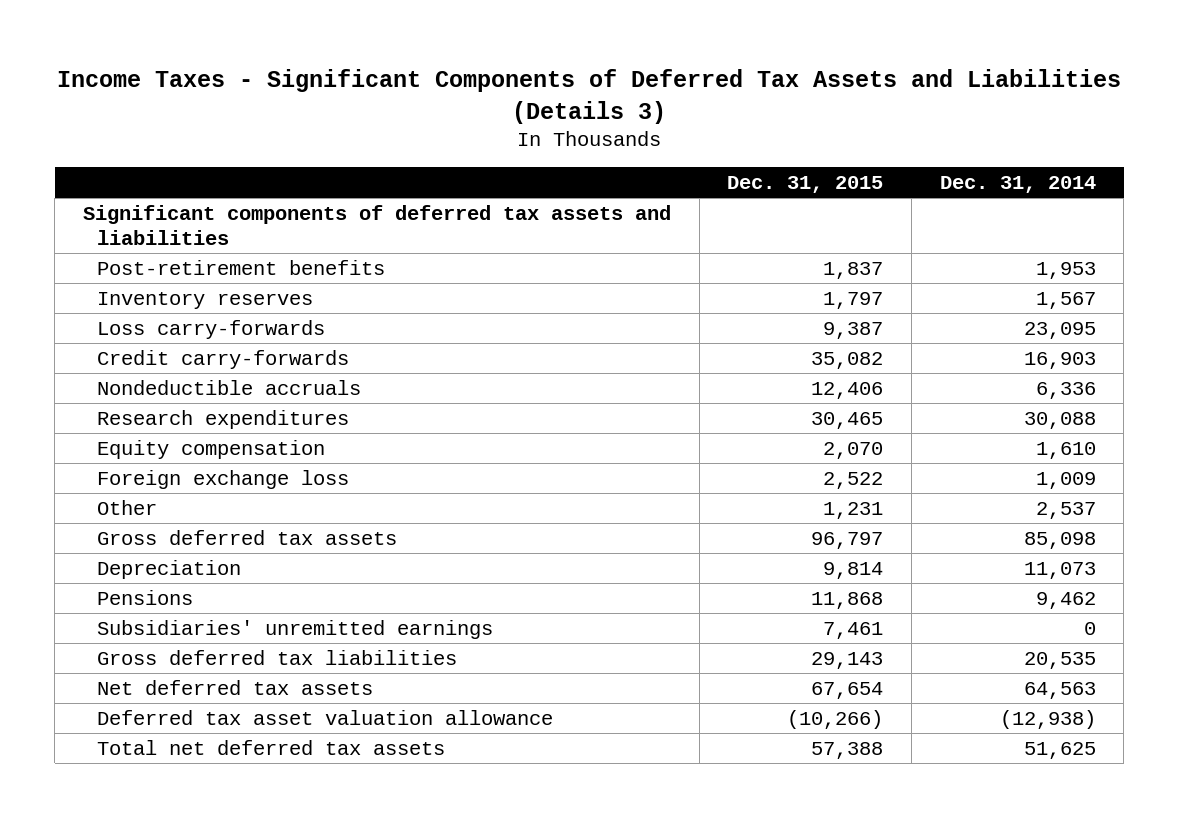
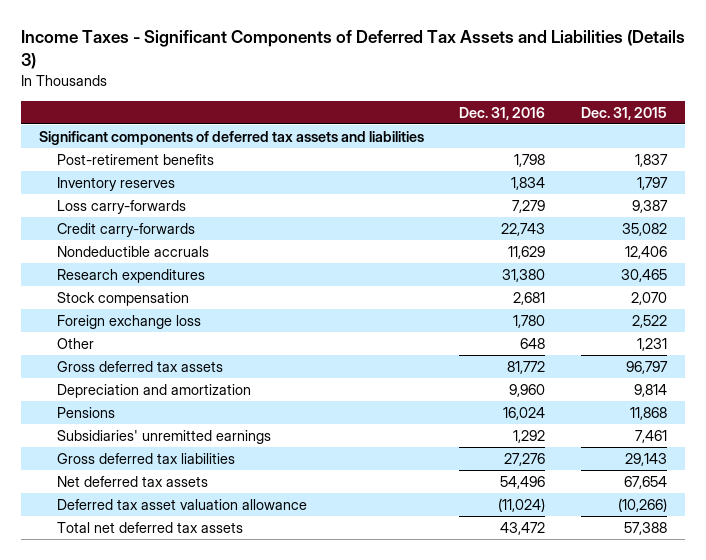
[939,175,1096,193] Dec. 31, 2014 -> none
none -> [459,106,546,120] Dec. 31, 2016
[97,439,326,459] Equity compensation -> [56,291,189,306] Stock compensation
[97,559,242,579] Depreciation -> [56,383,251,398] Depreciation and amortization

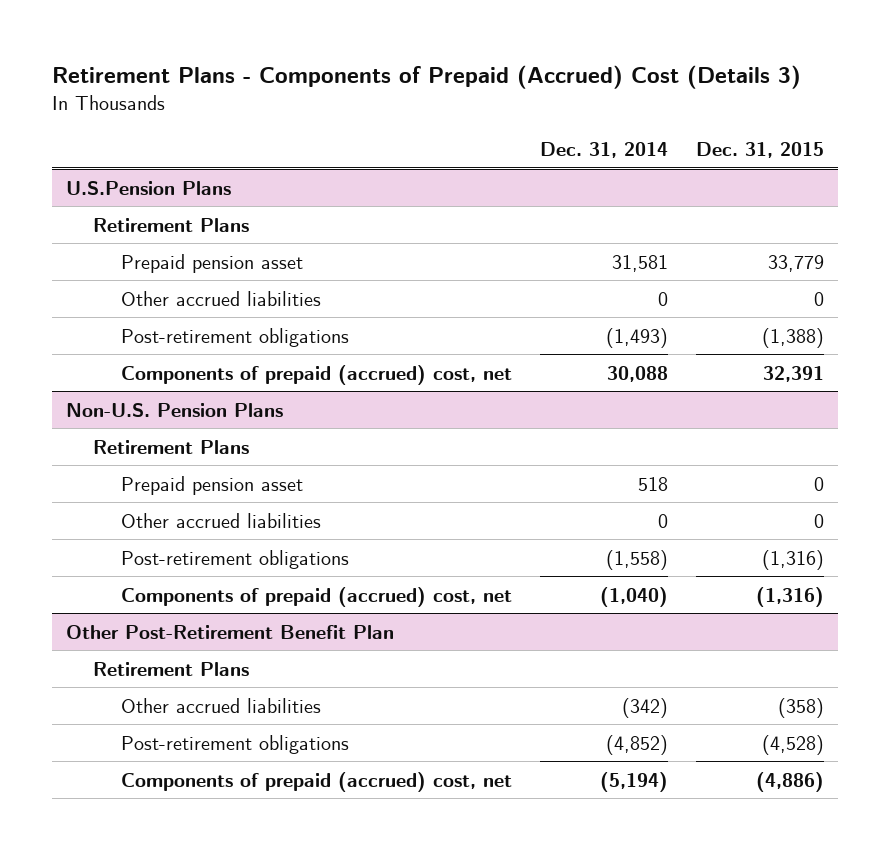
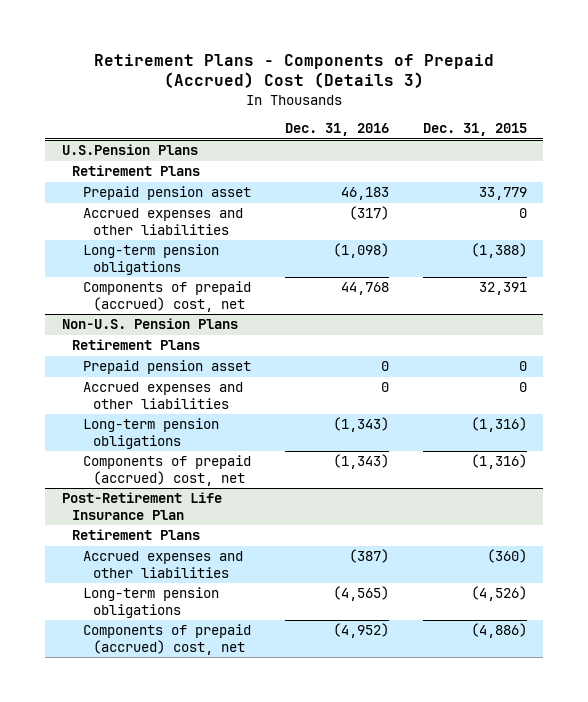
[539,142,668,159] Dec. 31, 2014 -> none
none -> [284,123,389,137] Dec. 31, 2016
[120,290,321,306] Other accrued liabilities -> [82,208,243,236] Accrued expenses and other liabilities
[120,327,349,347] Post-retirement obligations -> [82,244,219,276] Long-term pension obligations
[120,512,321,528] Other accrued liabilities -> [82,382,243,410] Accrued expenses and other liabilities
[120,549,349,569] Post-retirement obligations -> [82,418,219,450] Long-term pension obligations
[65,624,394,639] Other Post-Retirement Benefit Plan -> [61,492,222,521] Post-Retirement Life Insurance Plan
[120,734,349,754] Post-retirement obligations -> none
[120,697,321,713] Other accrued liabilities -> [82,551,243,579] Accrued expenses and other liabilities
[778,697,825,718] (358) -> [486,549,527,564] (360)
none -> [82,587,219,619] Long-term pension obligations

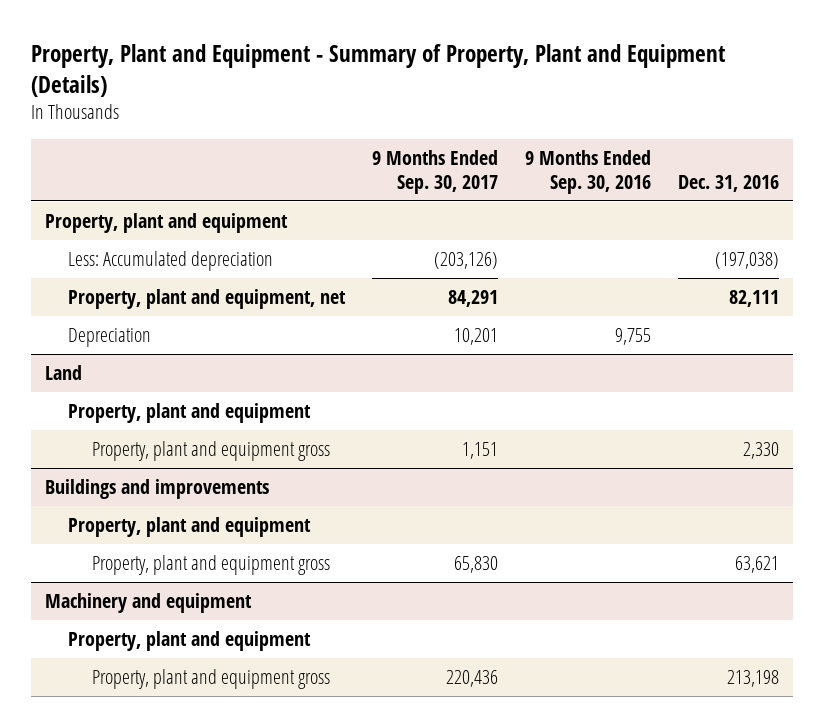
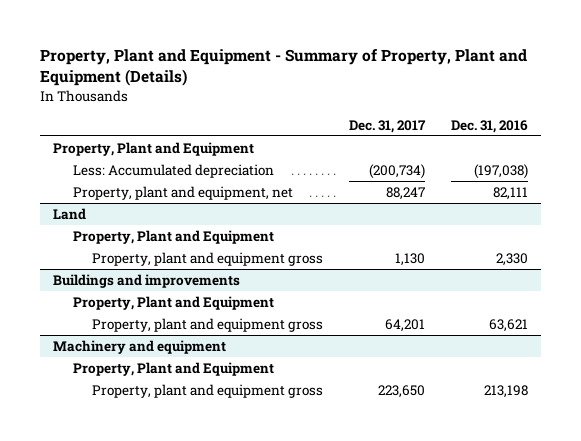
[372,149,499,194] 9 Months Ended Sep. 30, 2017 -> none
[525,149,652,194] 9 Months Ended Sep. 30, 2016 -> none
none -> [348,119,426,133] Dec. 31, 2017
[44,213,288,234] Property, plant and equipment -> [53,141,255,156] Property, Plant and Equipment
[68,328,152,348] Depreciation -> none
[68,403,312,424] Property, plant and equipment -> [72,229,274,244] Property, Plant and Equipment
[68,517,312,538] Property, plant and equipment -> [72,295,274,310] Property, Plant and Equipment
[68,631,312,652] Property, plant and equipment -> [72,361,274,376] Property, Plant and Equipment

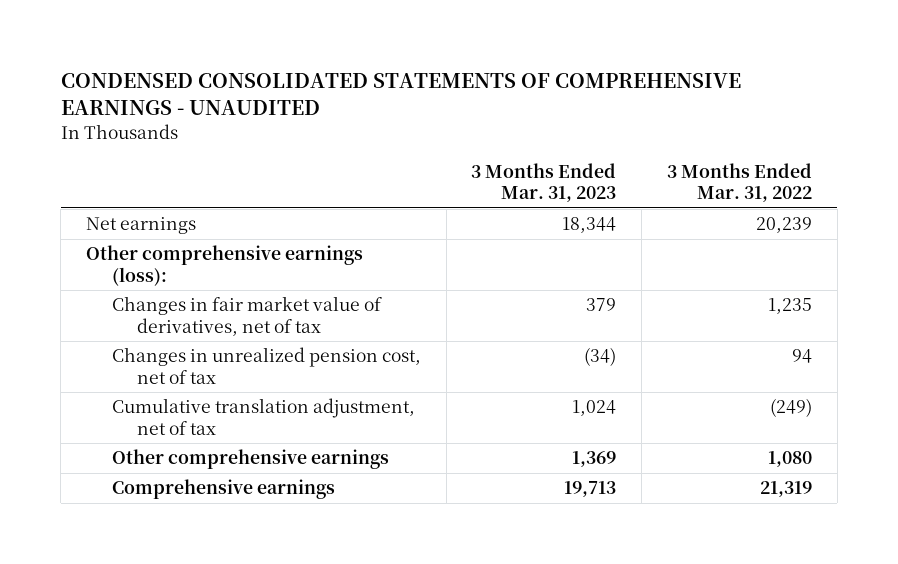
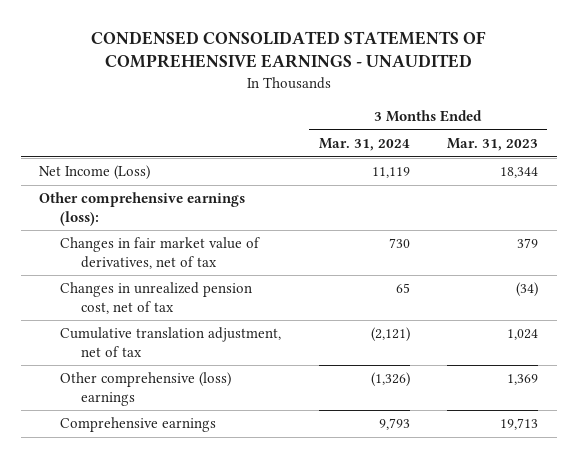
[666,162,812,202] 3 Months Ended Mar. 31, 2022 -> none
none -> [318,138,410,152] Mar. 31, 2024
[85,217,196,235] Net earnings -> [39,165,151,181] Net Income (Loss)
[111,449,389,470] Other comprehensive earnings -> [60,372,232,406] Other comprehensive (loss) earnings

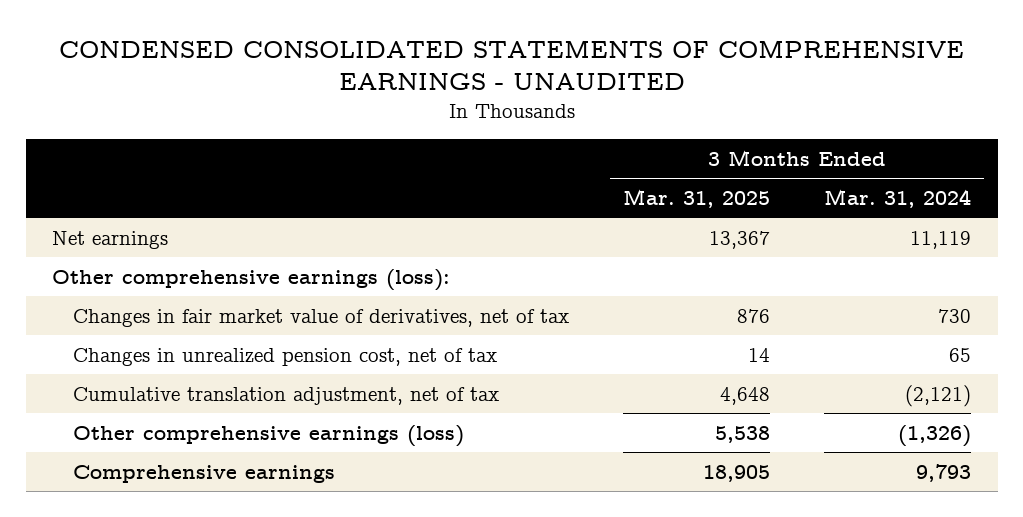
[446,138,538,152] Mar. 31, 2023 -> none
none -> [623,189,771,209] Mar. 31, 2025
[39,165,151,181] Net Income (Loss) -> [52,230,169,249] Net earnings
[60,372,232,406] Other comprehensive (loss) earnings -> [73,424,465,447] Other comprehensive earnings (loss)

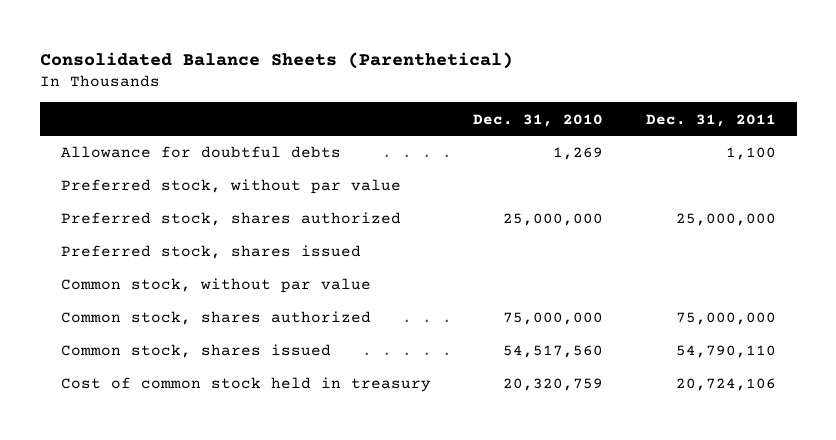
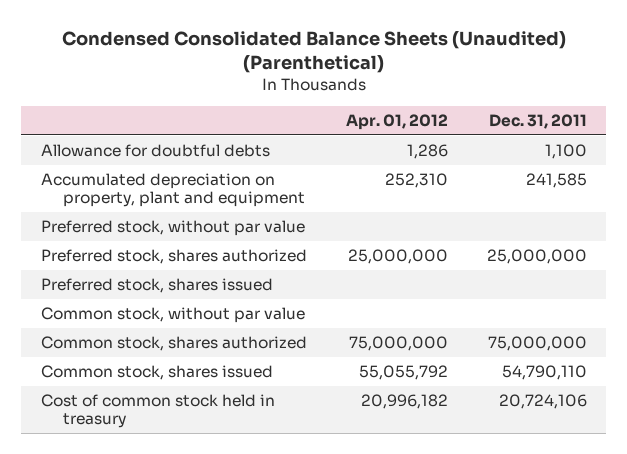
[39,51,513,69] Consolidated Balance Sheets (Parenthetical) -> [61,31,566,74] Condensed Consolidated Balance Sheets (Unaudited) (Parenthetical)
[473,113,604,127] Dec. 31, 2010 -> none
none -> [345,113,448,130] Apr. 01, 2012
none -> [40,173,305,208] Accumulated depreciation on property, plant and equipment

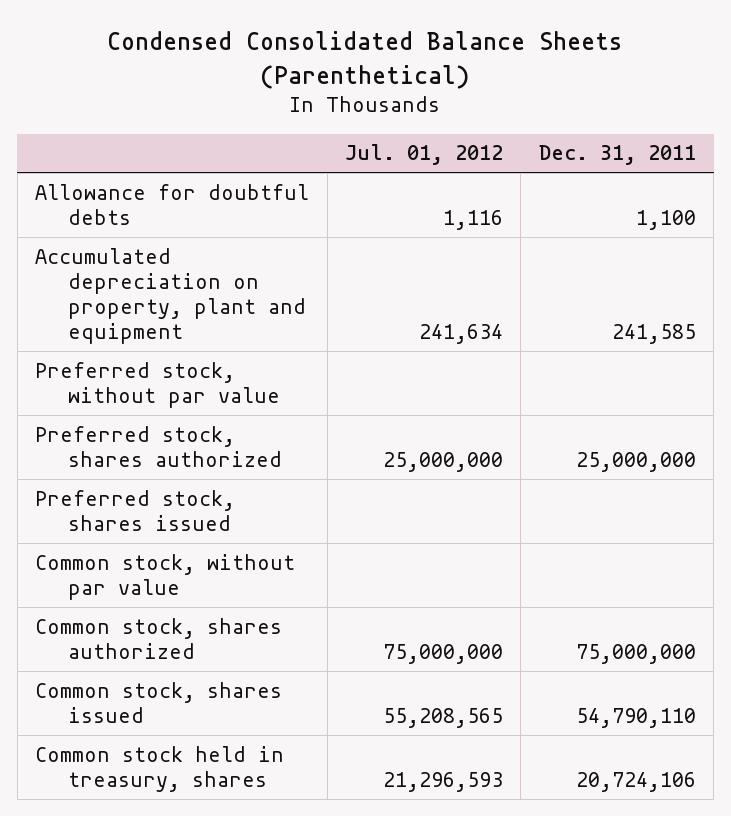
[61,31,566,74] Condensed Consolidated Balance Sheets (Unaudited) (Parenthetical) -> [107,31,623,89] Condensed Consolidated Balance Sheets (Parenthetical)
[345,113,448,130] Apr. 01, 2012 -> none
none -> [344,144,503,166] Jul. 01, 2012
[40,394,275,429] Cost of common stock held in treasury -> [35,745,285,792] Common stock held in treasury, shares

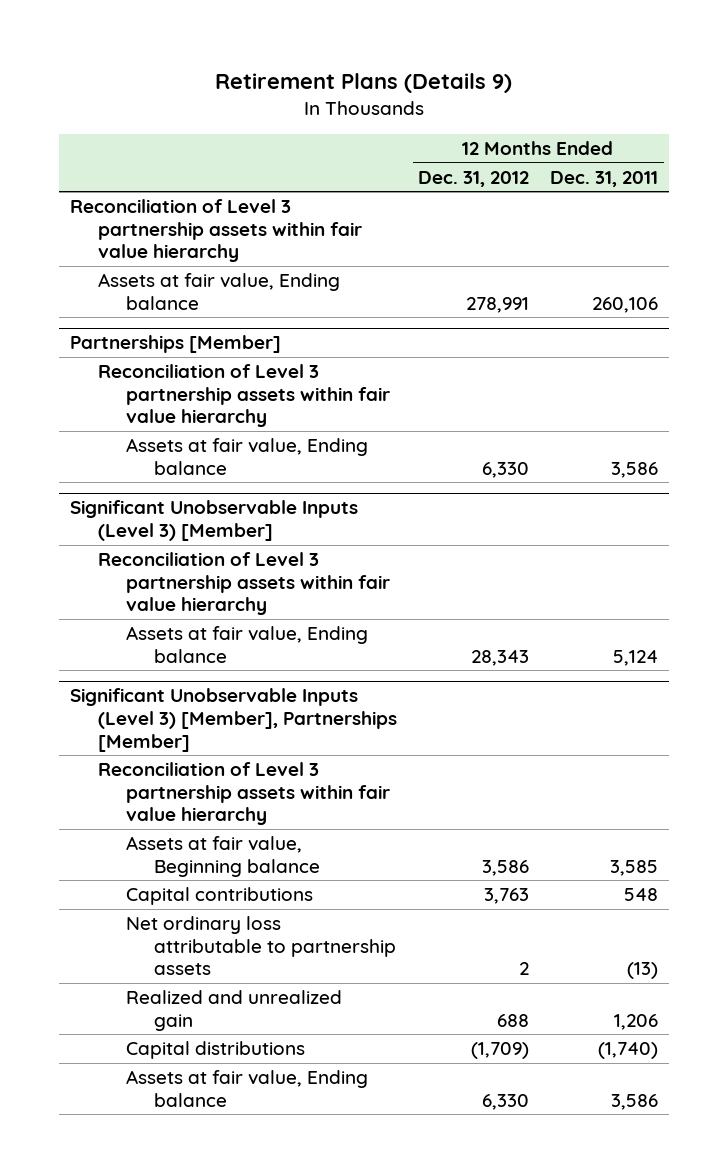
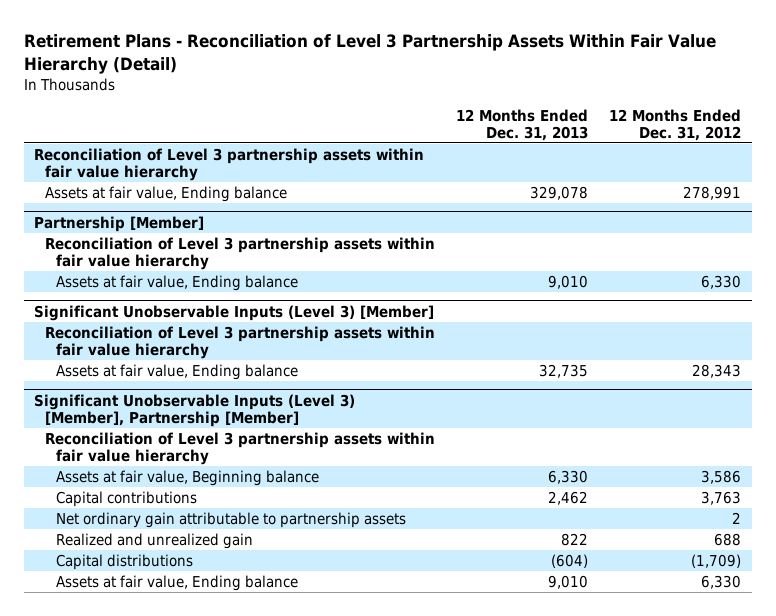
[215,73,513,94] Retirement Plans (Details 9) -> [23,33,716,74] Retirement Plans - Reconciliation of Level 3 Partnership Assets Within Fair Value Hierarchy (Detail)
[550,170,659,187] Dec. 31, 2011 -> none
none -> [456,108,589,141] 12 Months Ended Dec. 31, 2013
[69,335,281,354] Partnerships [Member] -> [34,215,205,232] Partnership [Member]
[69,688,397,752] Significant Unobservable Inputs (Level 3) [Member], Partnerships [Member] -> [34,393,356,427] Significant Unobservable Inputs (Level 3) [Member], Partnership [Member]
[125,916,396,976] Net ordinary loss attributable to partnership assets -> [56,511,407,528] Net ordinary gain attributable to partnership assets

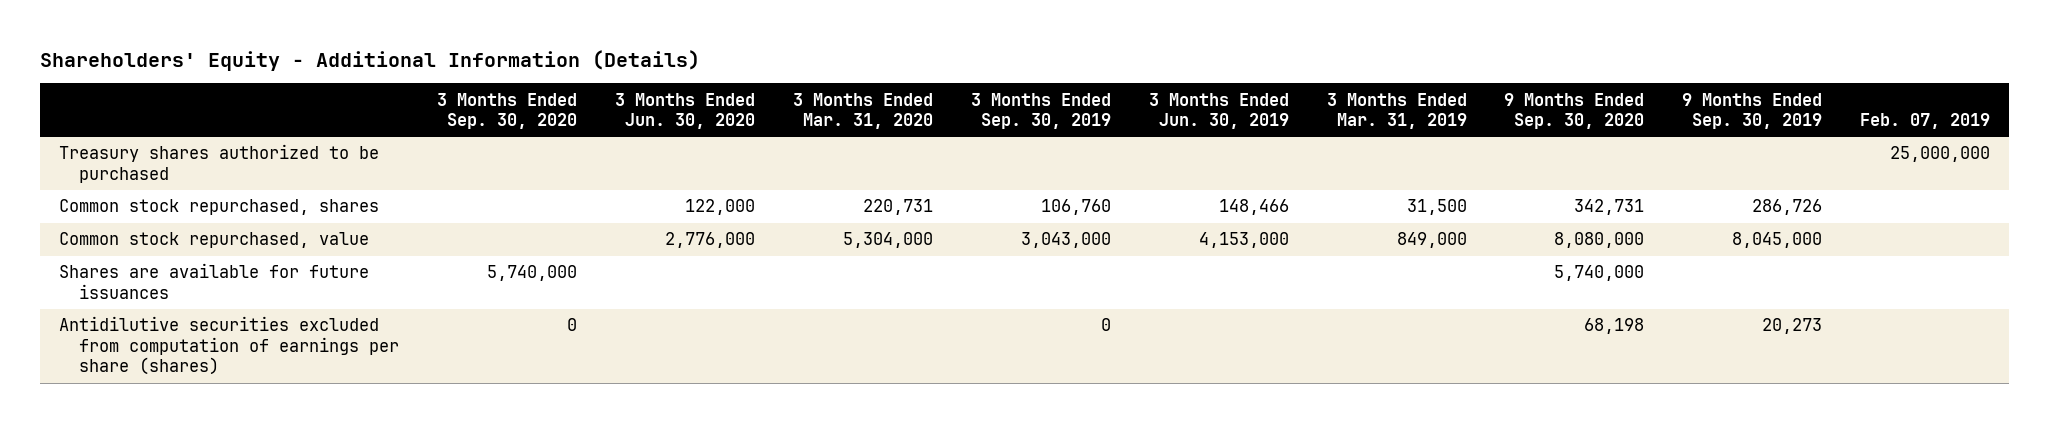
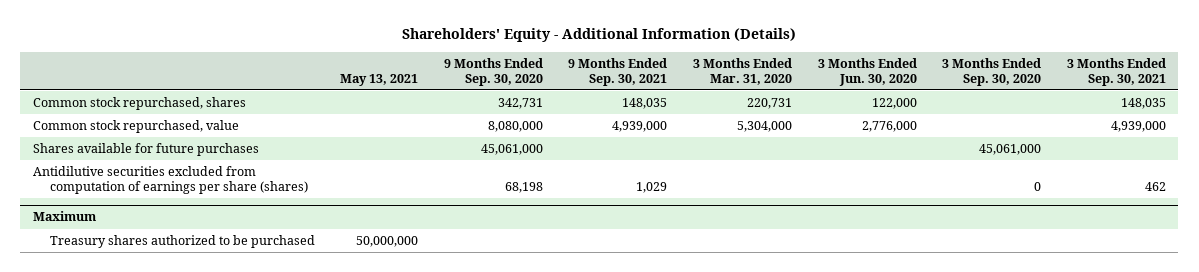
[970,92,1111,130] 3 Months Ended Sep. 30, 2019 -> none
[1148,92,1289,130] 3 Months Ended Jun. 30, 2019 -> none
[1326,92,1467,130] 3 Months Ended Mar. 31, 2019 -> none
[1682,92,1823,130] 9 Months Ended Sep. 30, 2019 -> none
[1860,113,1991,130] Feb. 07, 2019 -> none
none -> [340,73,419,86] May 13, 2021
none -> [568,57,668,86] 9 Months Ended Sep. 30, 2021
none -> [1066,57,1166,86] 3 Months Ended Sep. 30, 2021
[59,144,380,183] Treasury shares authorized to be purchased -> none
[59,263,370,299] Shares are available for future issuances -> [33,142,260,156] Shares available for future purchases
[487,265,578,282] 5,740,000 -> [979,143,1042,155] 45,061,000
[1554,265,1645,282] 5,740,000 -> [480,143,543,155] 45,061,000
none -> [33,211,97,222] Maximum
none -> [49,234,315,248] Treasury shares authorized to be purchased

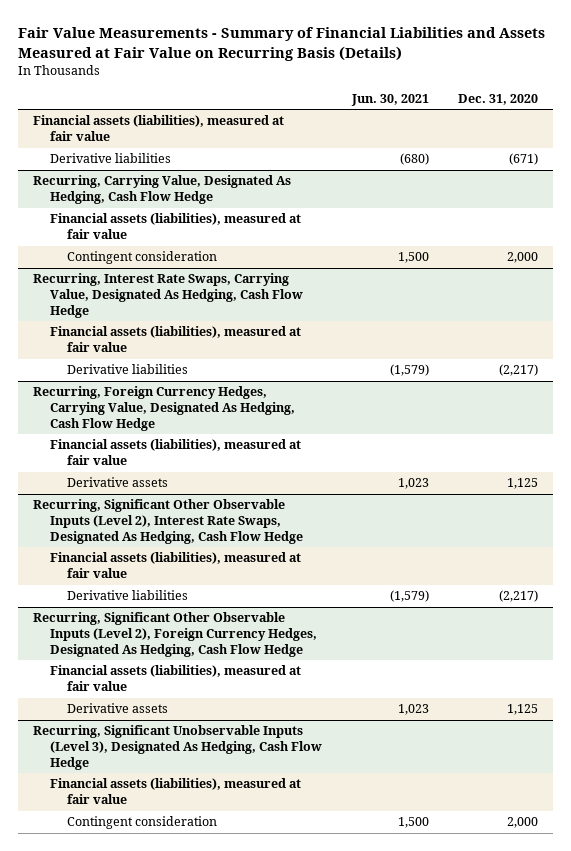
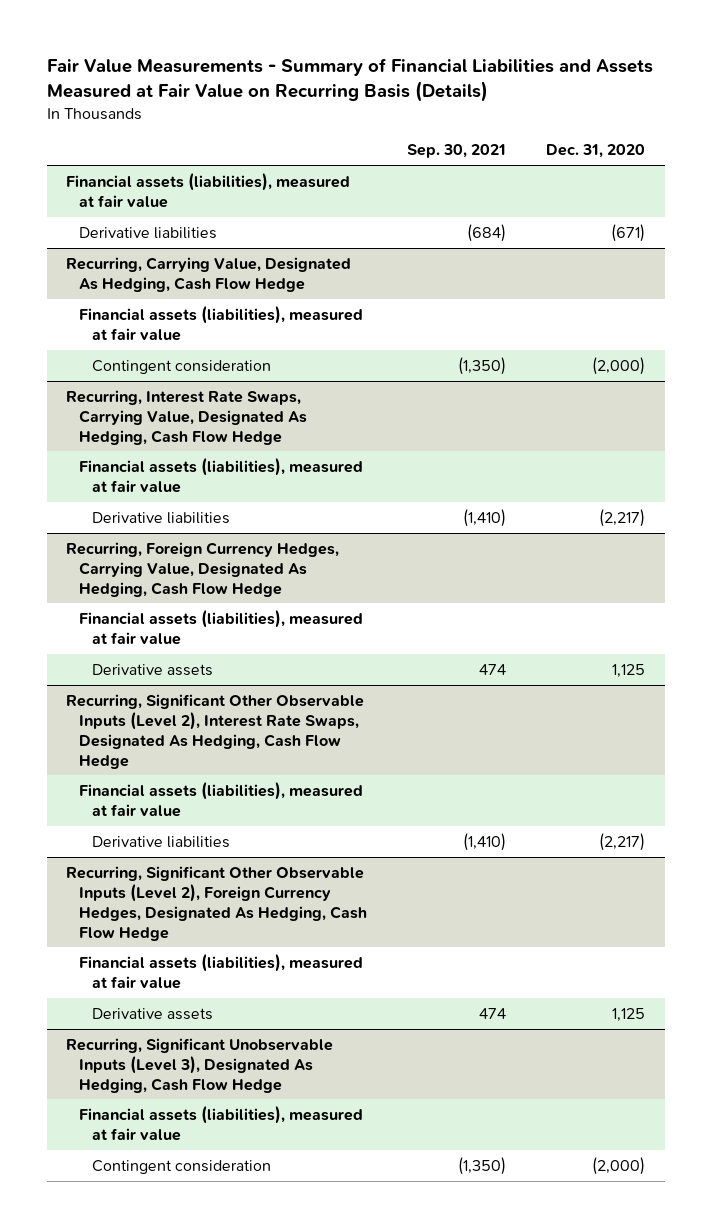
[350,93,429,106] Jun. 30, 2021 -> none
none -> [406,144,506,159] Sep. 30, 2021
[507,252,539,264] 2,000 -> [591,356,645,375] (2,000)
[507,817,539,829] 2,000 -> [591,1156,645,1175] (2,000)

